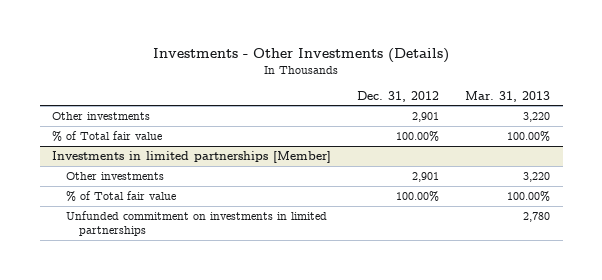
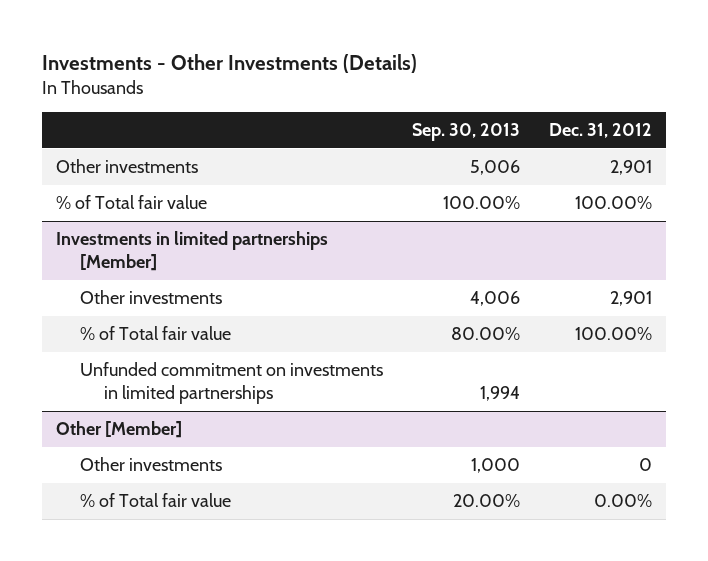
[464,90,550,102] Mar. 31, 2013 -> none
none -> [411,123,520,142] Sep. 30, 2013
none -> [56,421,183,439] Other [Member]
none -> [79,457,222,472] Other investments
none -> [79,493,231,508] % of Total fair value

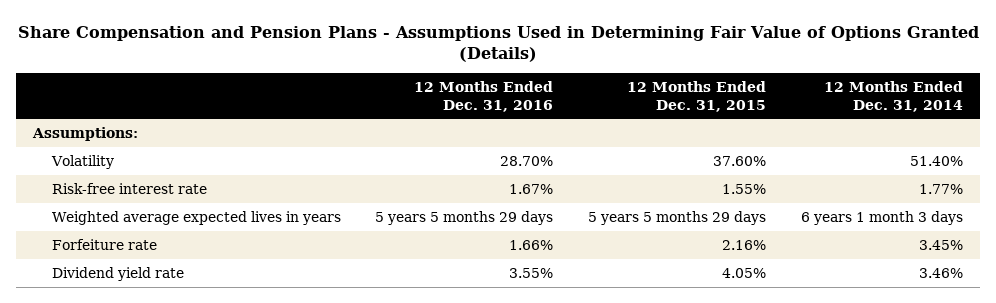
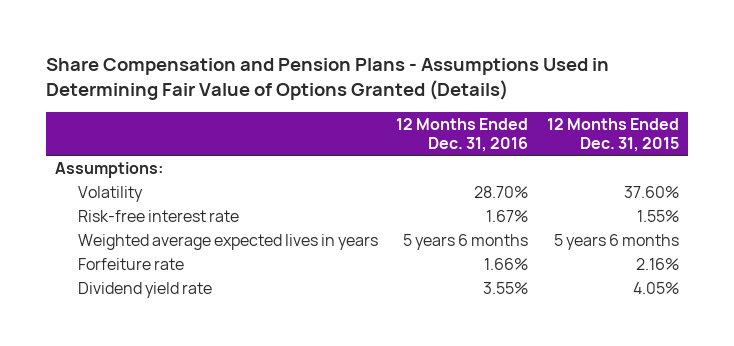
[823,81,963,112] 12 Months Ended Dec. 31, 2014 -> none
[375,210,554,225] 5 years 5 months 29 days -> [403,233,529,250] 5 years 6 months
[588,210,767,225] 5 years 5 months 29 days -> [553,233,679,250] 5 years 6 months

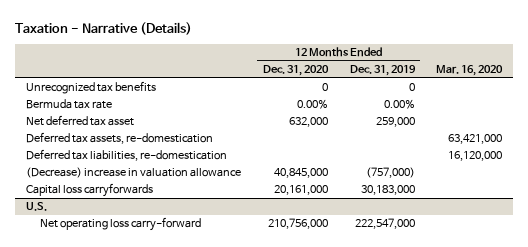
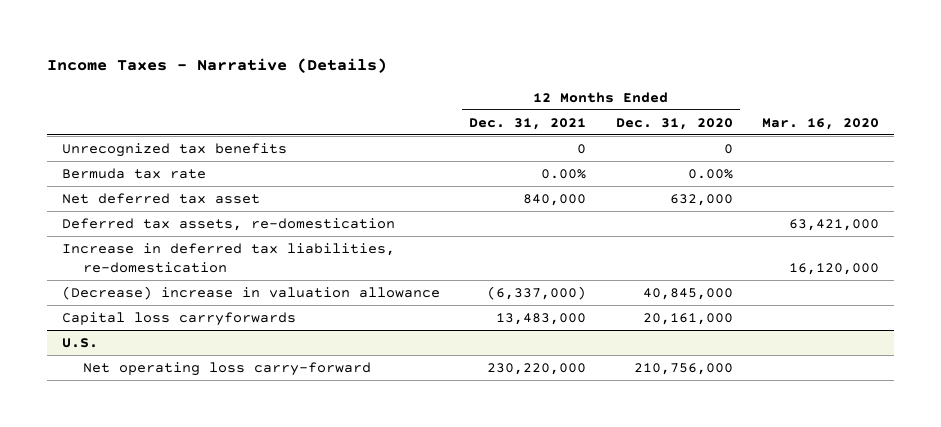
[15,21,193,35] Taxation - Narrative (Details) -> [46,57,387,73] Income Taxes - Narrative (Details)
[349,65,416,77] Dec. 31, 2019 -> none
none -> [469,117,587,130] Dec. 31, 2021
[26,149,228,162] Deferred tax liabilities, re-domestication -> [61,242,395,274] Increase in deferred tax liabilities, re-domestication

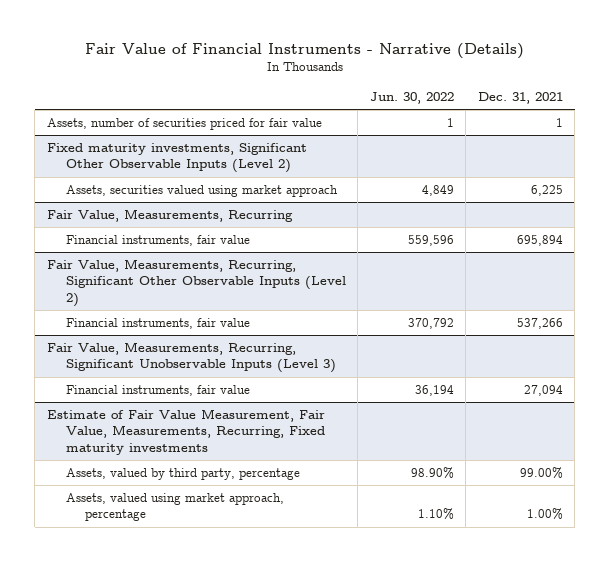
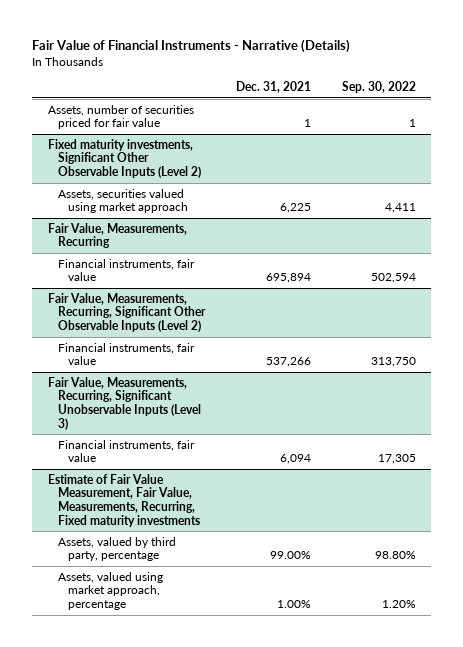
[369,92,454,105] Jun. 30, 2022 -> none
none -> [341,81,416,94] Sep. 30, 2022
[523,385,563,397] 27,094 -> [279,454,311,465] 6,094

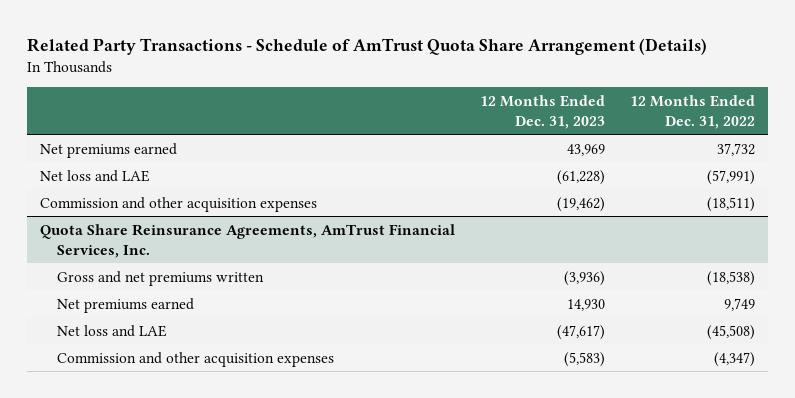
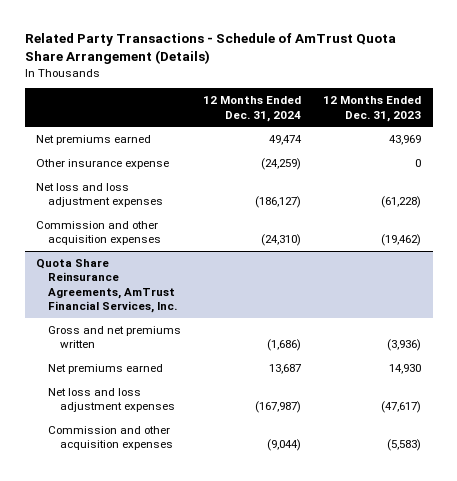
[630,94,756,129] 12 Months Ended Dec. 31, 2022 -> none
none -> [203,96,302,122] 12 Months Ended Dec. 31, 2024
none -> [36,158,170,169] Other insurance expense
[39,169,150,182] Net loss and LAE -> [36,182,163,208] Net loss and loss adjustment expenses
[57,324,168,337] Net loss and LAE -> [47,387,175,413] Net loss and loss adjustment expenses

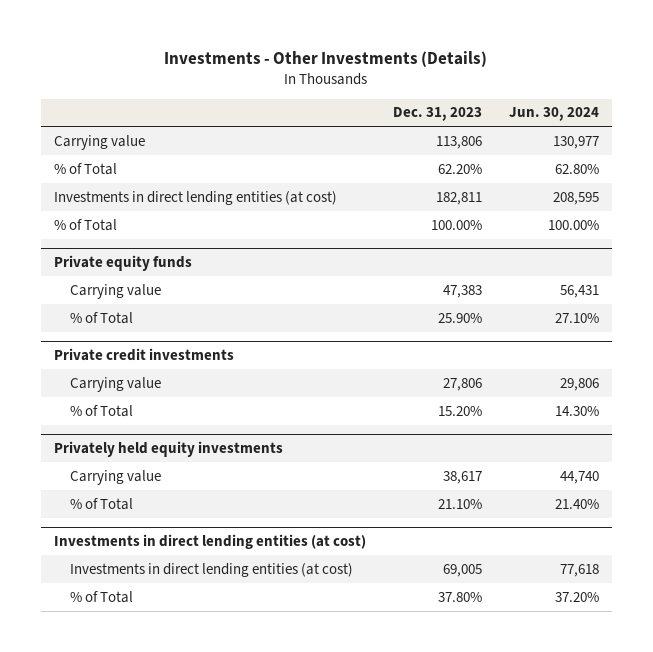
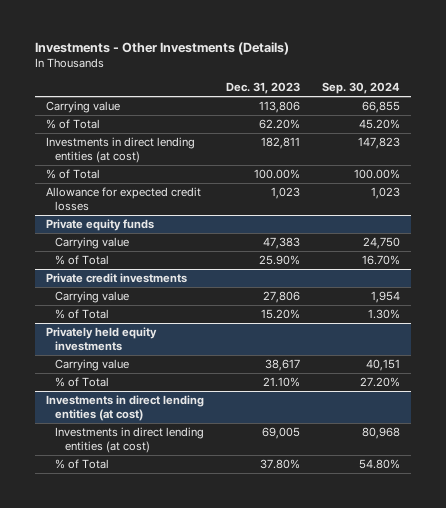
[508,107,599,122] Jun. 30, 2024 -> none
none -> [322,82,401,95] Sep. 30, 2024
none -> [45,186,201,212] Allowance for expected credit losses

